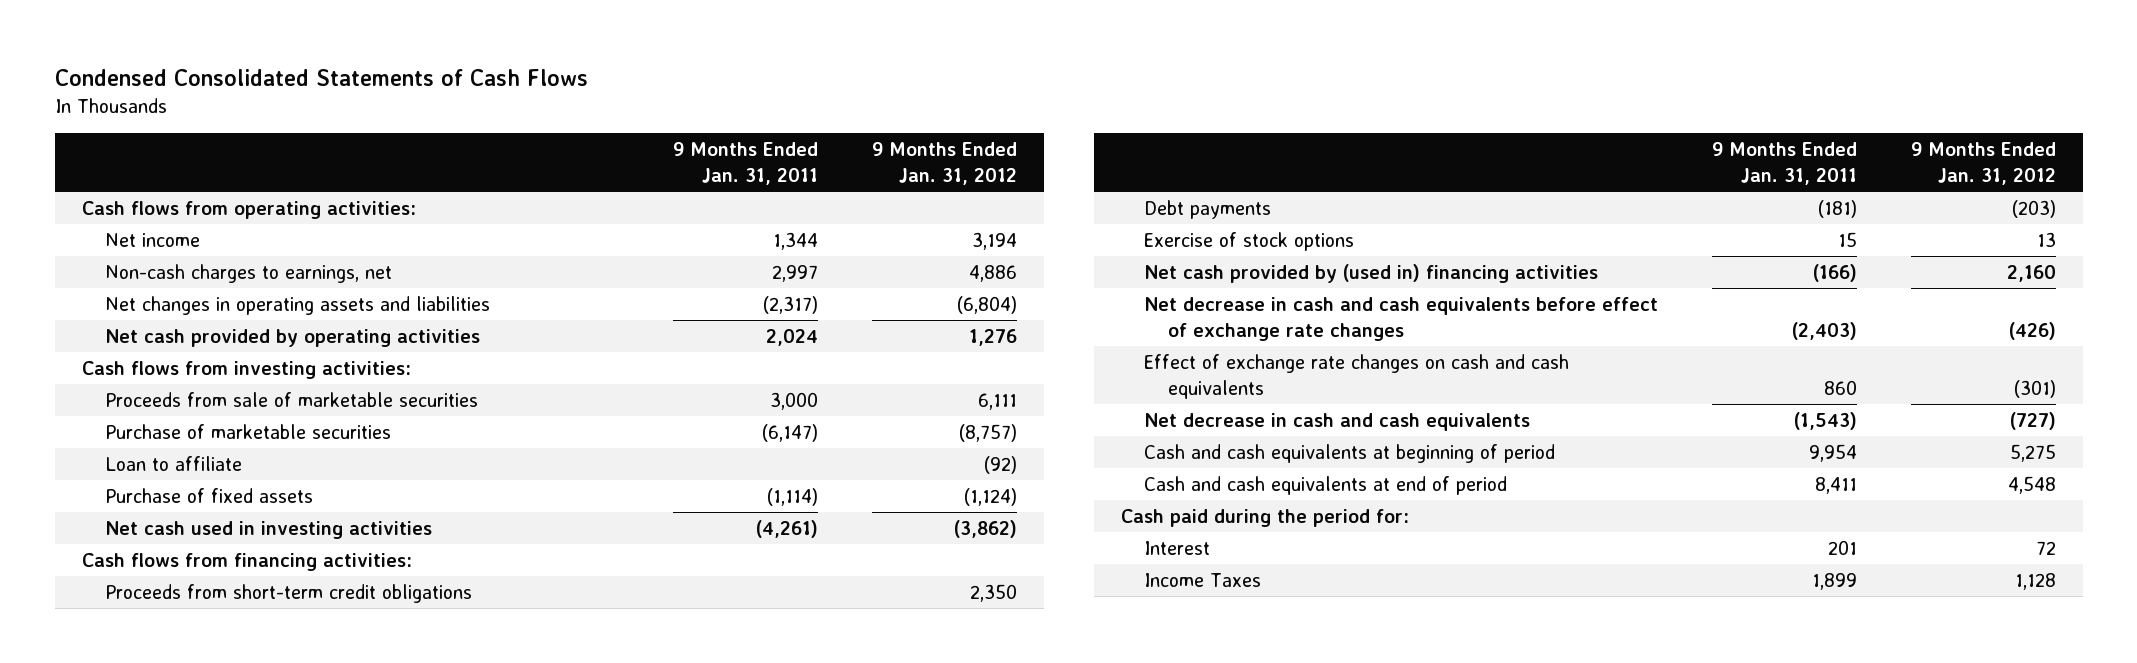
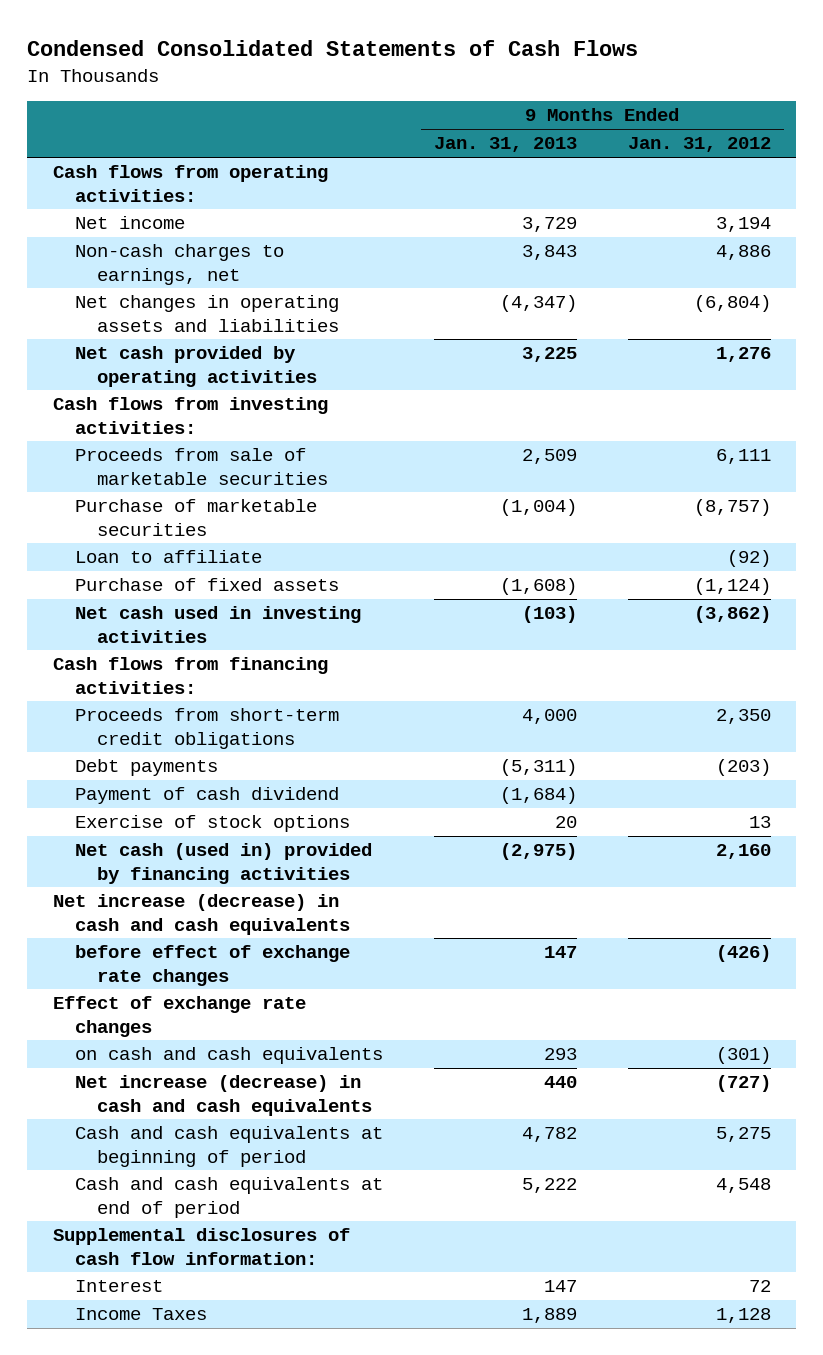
[672,142,818,186] 9 Months Ended Jan. 31, 2011 -> none
none -> [433,137,577,153] Jan. 31, 2013
none -> [74,787,339,805] Payment of cash dividend
[1144,263,1599,283] Net cash provided by (used in) financing activities -> [74,843,372,884] Net cash (used in) provided by financing activities
none -> [52,894,350,935] Net increase (decrease) in cash and cash equivalents
[1144,296,1659,341] Net decrease in cash and cash equivalents before effect of exchange rate changes -> [74,945,350,986] before effect of exchange rate changes
none -> [52,996,306,1037] Effect of exchange rate changes
[1144,353,1570,399] Effect of exchange rate changes on cash and cash equivalents -> [74,1047,383,1065] on cash and cash equivalents
[1144,412,1531,431] Net decrease in cash and cash equivalents -> [74,1075,372,1116] Net increase (decrease) in cash and cash equivalents
[1120,508,1409,527] Cash paid during the period for: -> none
none -> [52,1228,350,1265] Supplemental disclosures of cash flow information:

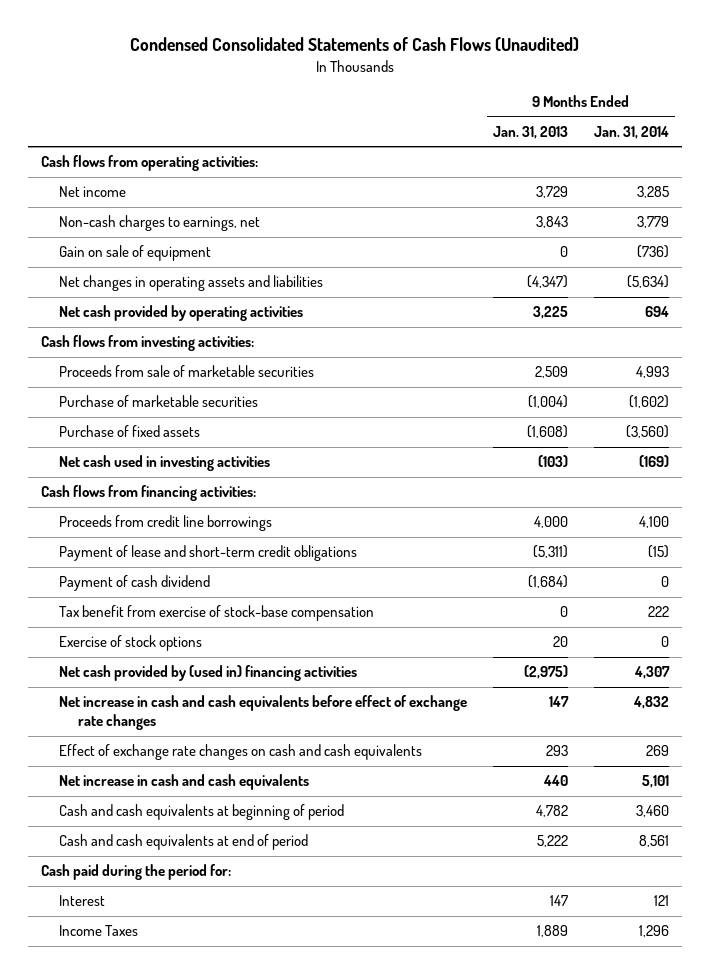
[27,40,639,57] Condensed Consolidated Statements of Cash Flows -> [129,37,579,52] Condensed Consolidated Statements of Cash Flows (Unaudited)
[627,137,771,153] Jan. 31, 2012 -> none
none -> [593,125,669,139] Jan. 31, 2014
none -> [59,245,212,262] Gain on sale of equipment
[74,550,262,564] Loan to affiliate -> none
[74,708,339,749] Proceeds from short-term credit obligations -> [59,515,273,532] Proceeds from credit line borrowings
[74,759,218,777] Debt payments -> [59,545,358,562] Payment of lease and short-term credit obligations
none -> [59,605,375,622] Tax benefit from exercise of stock-base compensation
[52,894,350,935] Net increase (decrease) in cash and cash equivalents -> none
[52,996,306,1037] Effect of exchange rate changes -> none
[74,843,372,884] Net cash (used in) provided by financing activities -> [59,665,358,682] Net cash provided by (used in) financing activities
[74,945,350,986] before effect of exchange rate changes -> [59,695,468,731] Net increase in cash and cash equivalents before effect of exchange rate changes
[74,1047,383,1065] on cash and cash equivalents -> [59,744,423,761] Effect of exchange rate changes on cash and cash equivalents
[74,1075,372,1116] Net increase (decrease) in cash and cash equivalents -> [59,774,310,791] Net increase in cash and cash equivalents
[52,1228,350,1265] Supplemental disclosures of cash flow information: -> none
none -> [40,864,231,881] Cash paid during the period for:

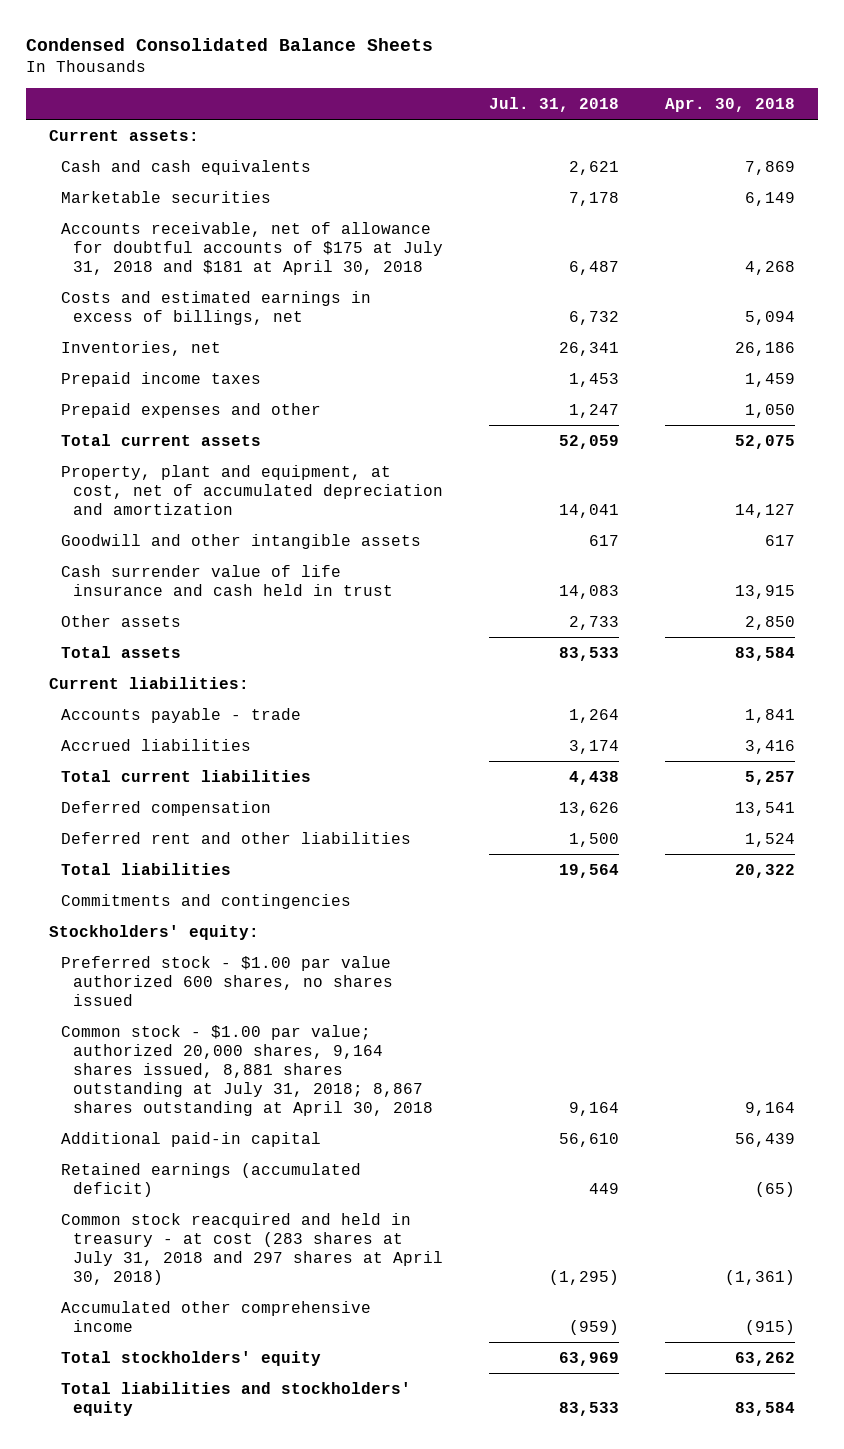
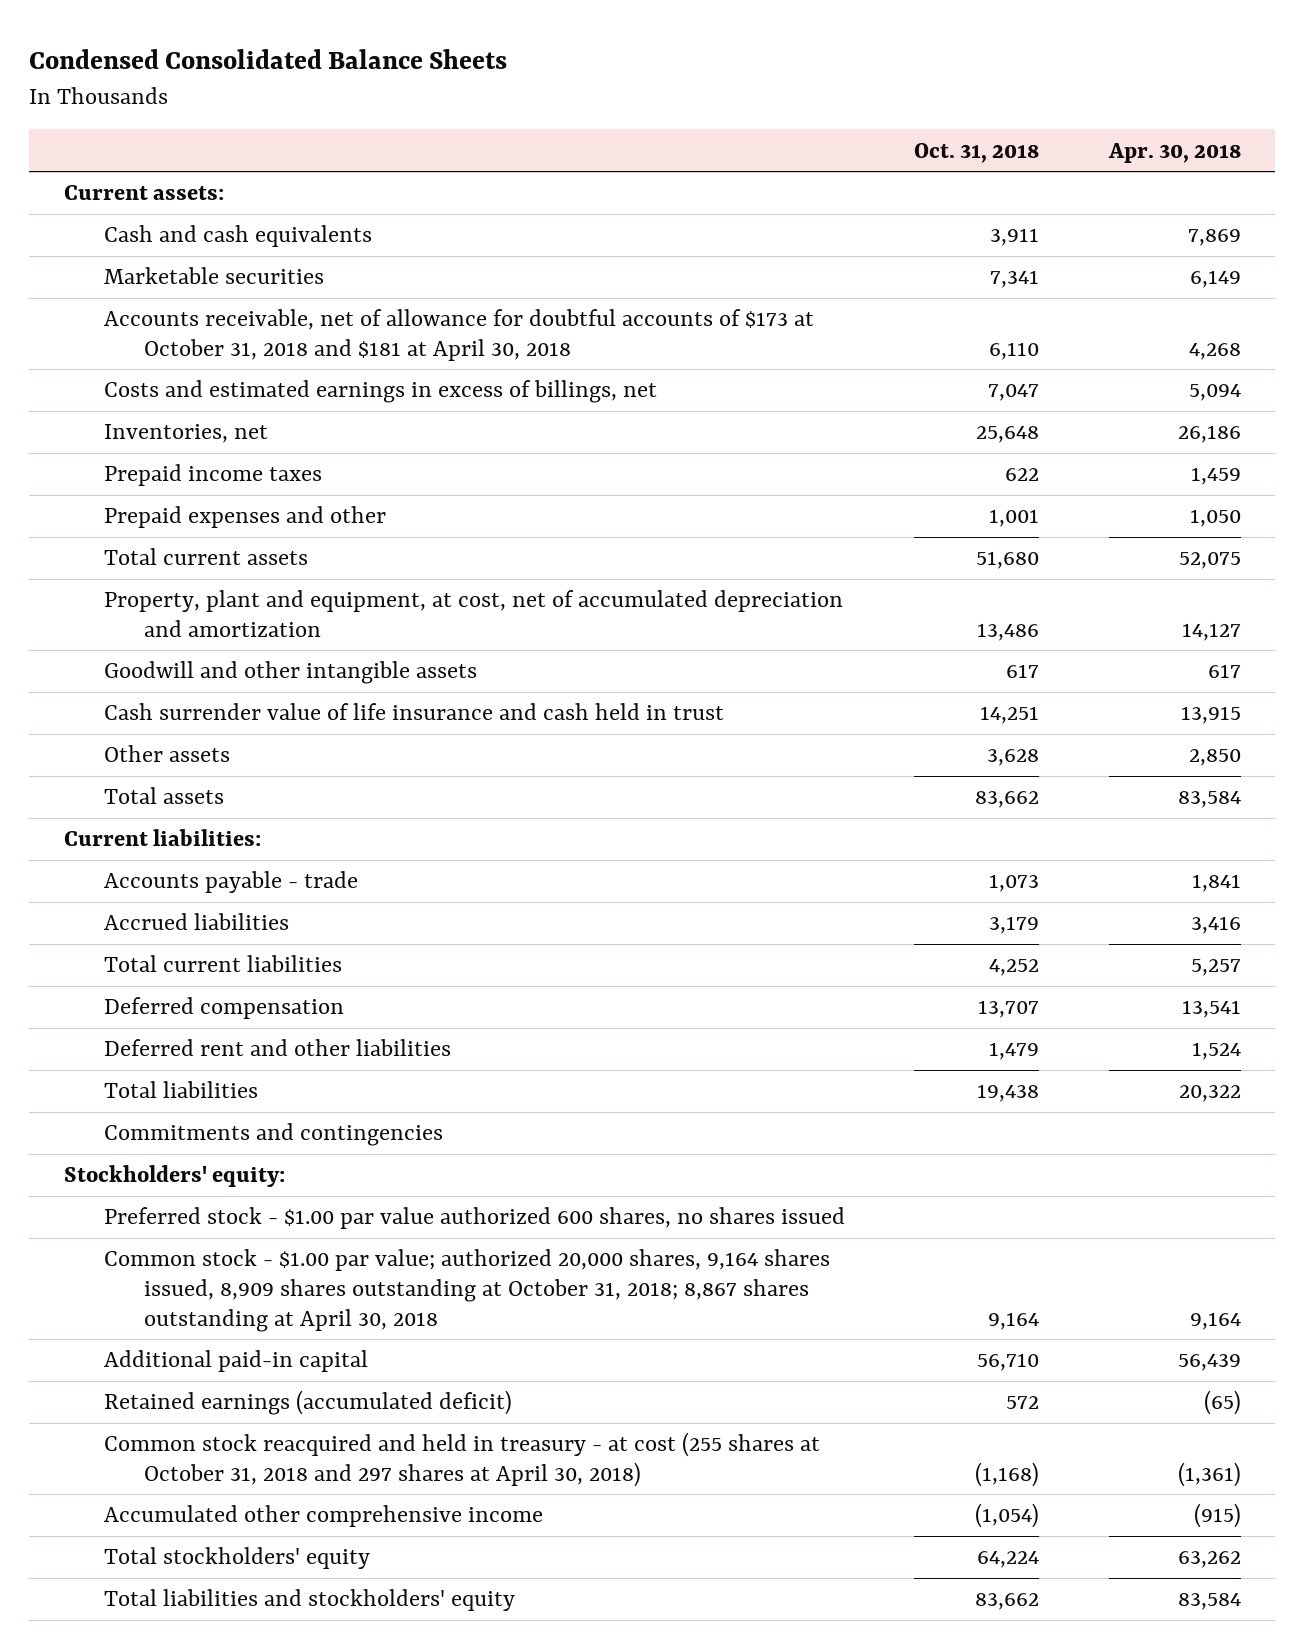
[489,96,620,112] Jul. 31, 2018 -> none
none -> [914,142,1040,163] Oct. 31, 2018
[61,221,444,275] Accounts receivable, net of allowance for doubtful accounts of $175 at July 31, 2018 and $181 at April 30, 2018 -> [104,309,815,361] Accounts receivable, net of allowance for doubtful accounts of $173 at October 31, 2018 and $181 at April 30, 2018
[61,1024,434,1116] Common stock - $1.00 par value; authorized 20,000 shares, 9,164 shares issued, 8,881 shares outstanding at July 31, 2018; 8,867 shares outstanding at April 30, 2018 -> [104,1249,831,1332] Common stock - $1.00 par value; authorized 20,000 shares, 9,164 shares issued, 8,909 shares outstanding at October 31, 2018; 8,867 shares outstanding at April 30, 2018
[61,1212,444,1285] Common stock reacquired and held in treasury - at cost (283 shares at July 31, 2018 and 297 shares at April 30, 2018) -> [104,1432,821,1487] Common stock reacquired and held in treasury - at cost (255 shares at October 31, 2018 and 297 shares at April 30, 2018)

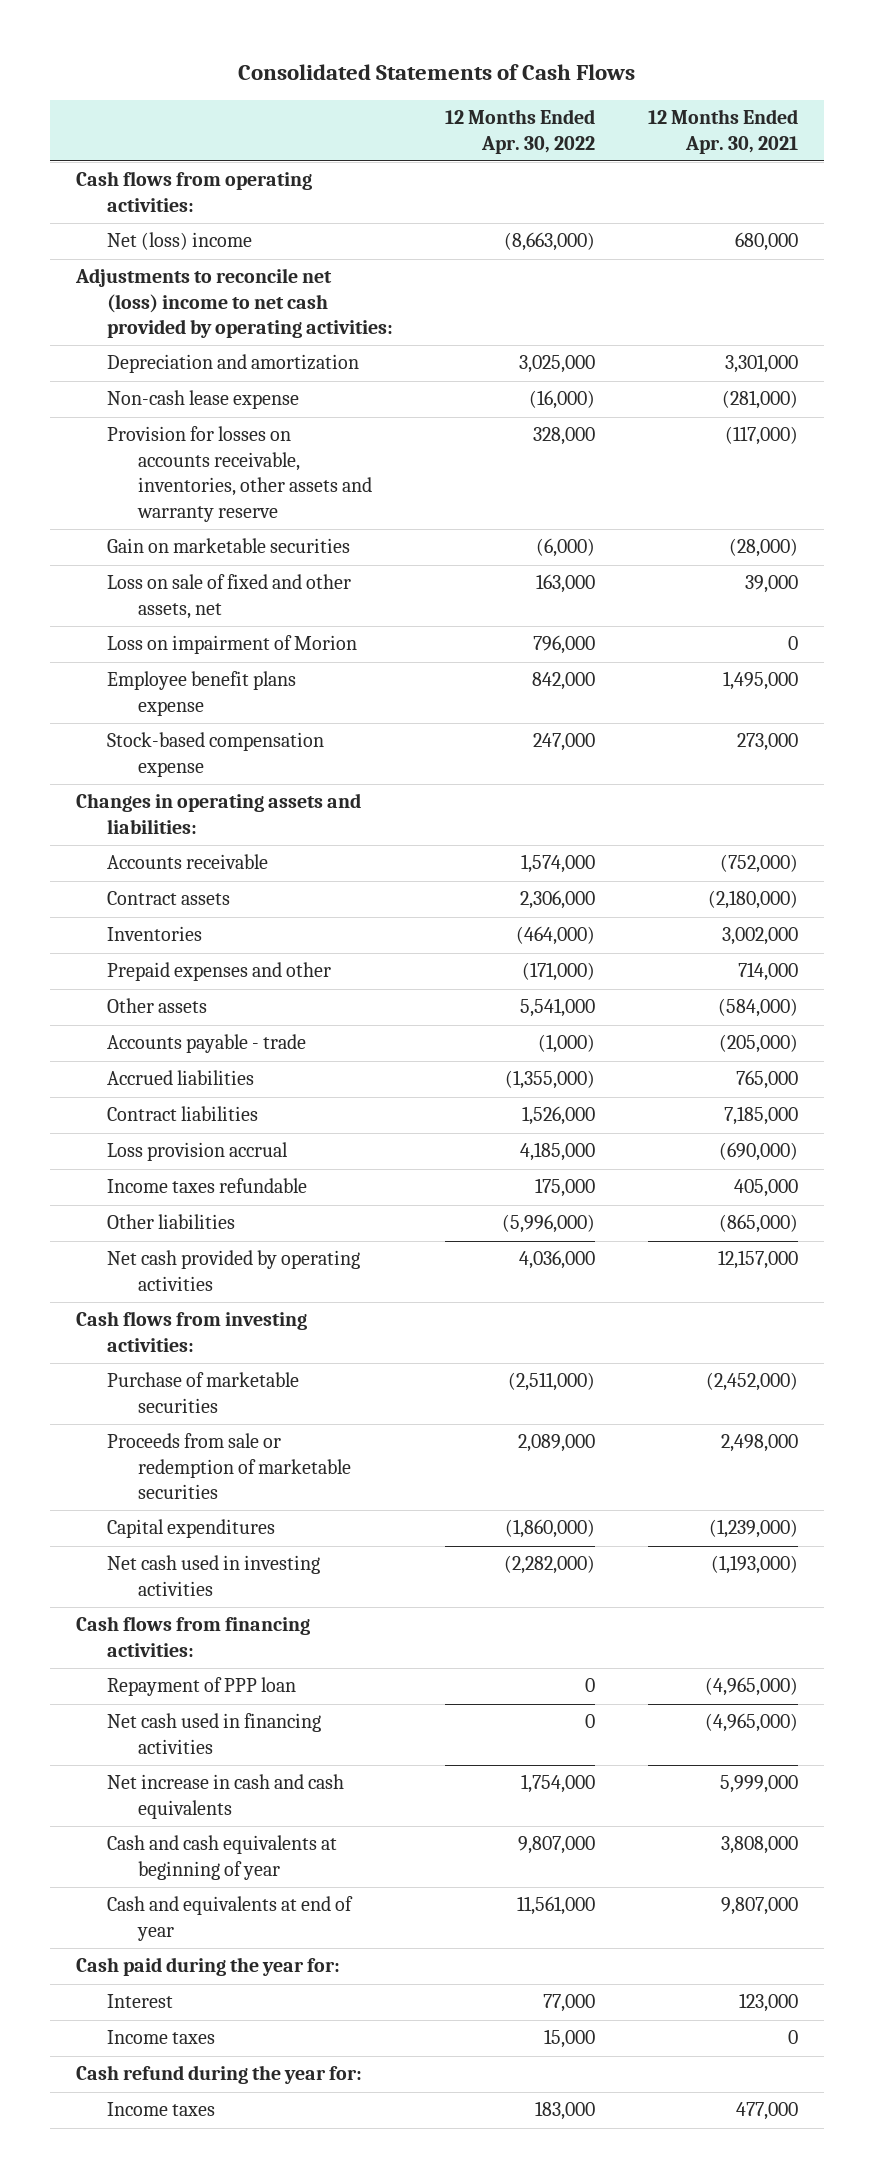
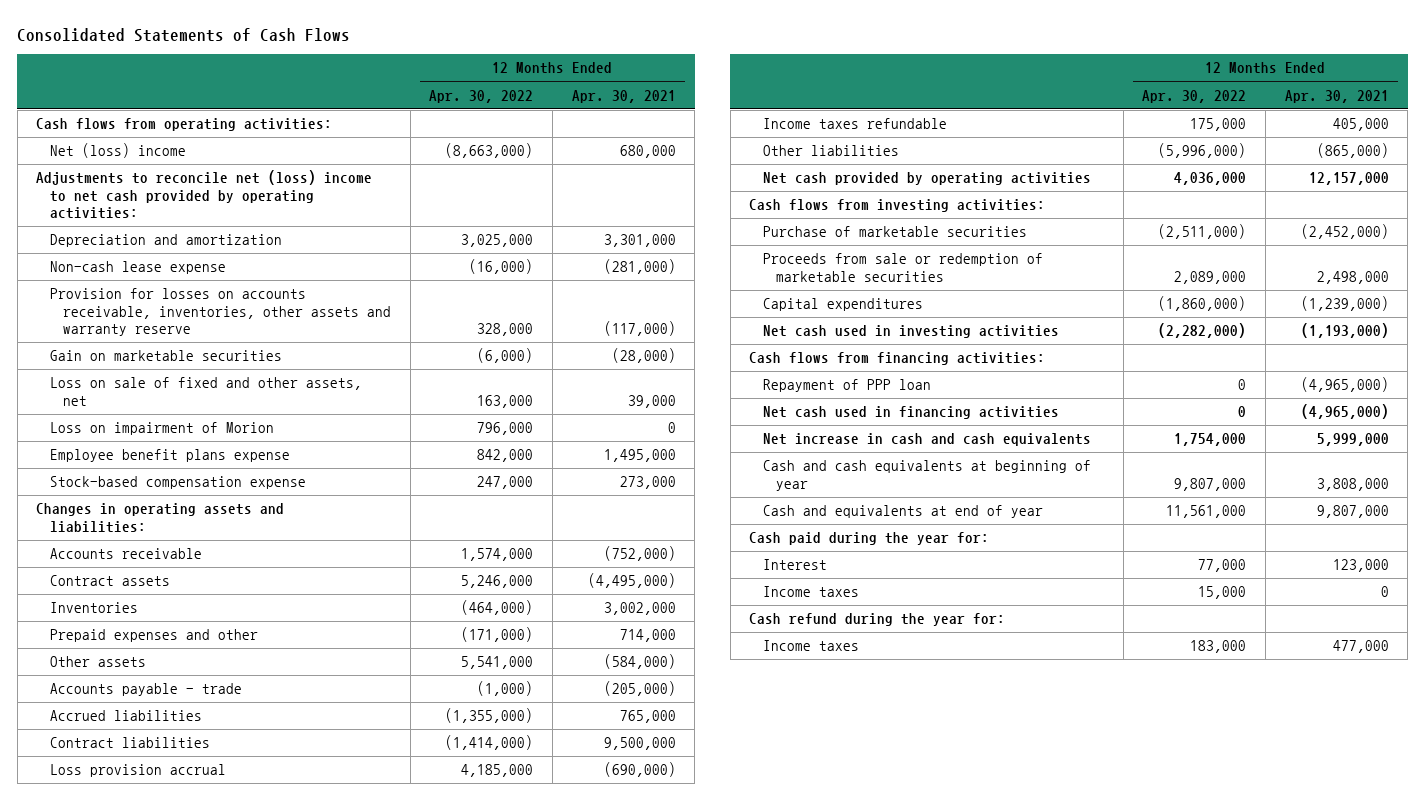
[520,890,596,910] 2,306,000 -> [461,575,534,589] 5,246,000
[707,890,798,910] (2,180,000) -> [587,573,676,589] (4,495,000)
[522,1106,596,1126] 1,526,000 -> [445,735,534,751] (1,414,000)
[723,1106,798,1126] 7,185,000 -> [603,737,676,751] 9,500,000

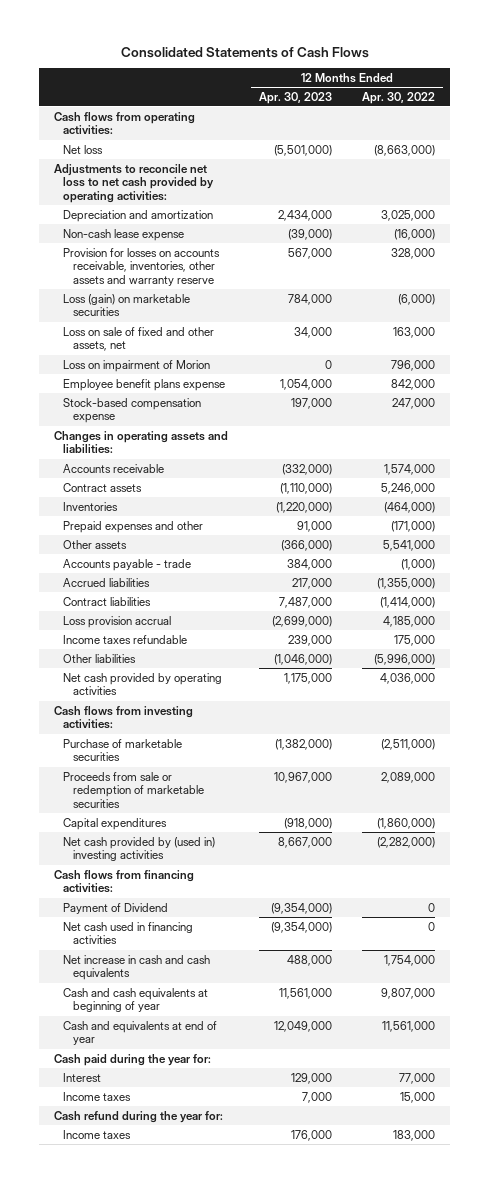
[571,89,676,103] Apr. 30, 2021 -> none
none -> [258,91,332,104] Apr. 30, 2023
[49,143,186,159] Net (loss) income -> [63,144,104,154] Net loss
[36,170,373,219] Adjustments to reconcile net (loss) income to net cash provided by operating activities: -> [53,163,215,204] Adjustments to reconcile net loss to net cash provided by operating activities:
[49,350,282,362] Gain on marketable securities -> [63,293,191,317] Loss (gain) on marketable securities
[762,325,1059,339] Net cash used in investing activities -> [63,836,216,862] Net cash provided by (used in) investing activities
[762,379,931,393] Repayment of PPP loan -> none
none -> [63,902,169,914] Payment of Dividend

